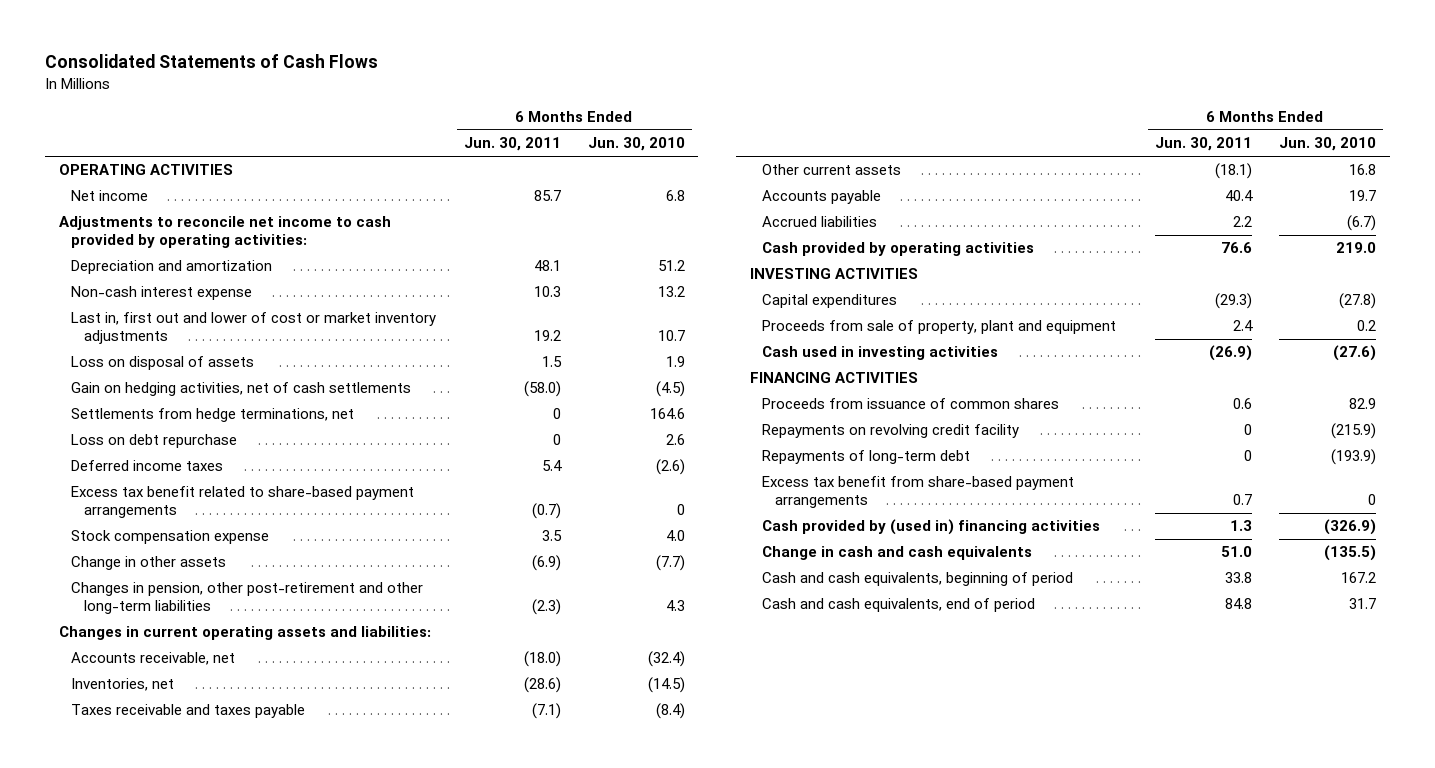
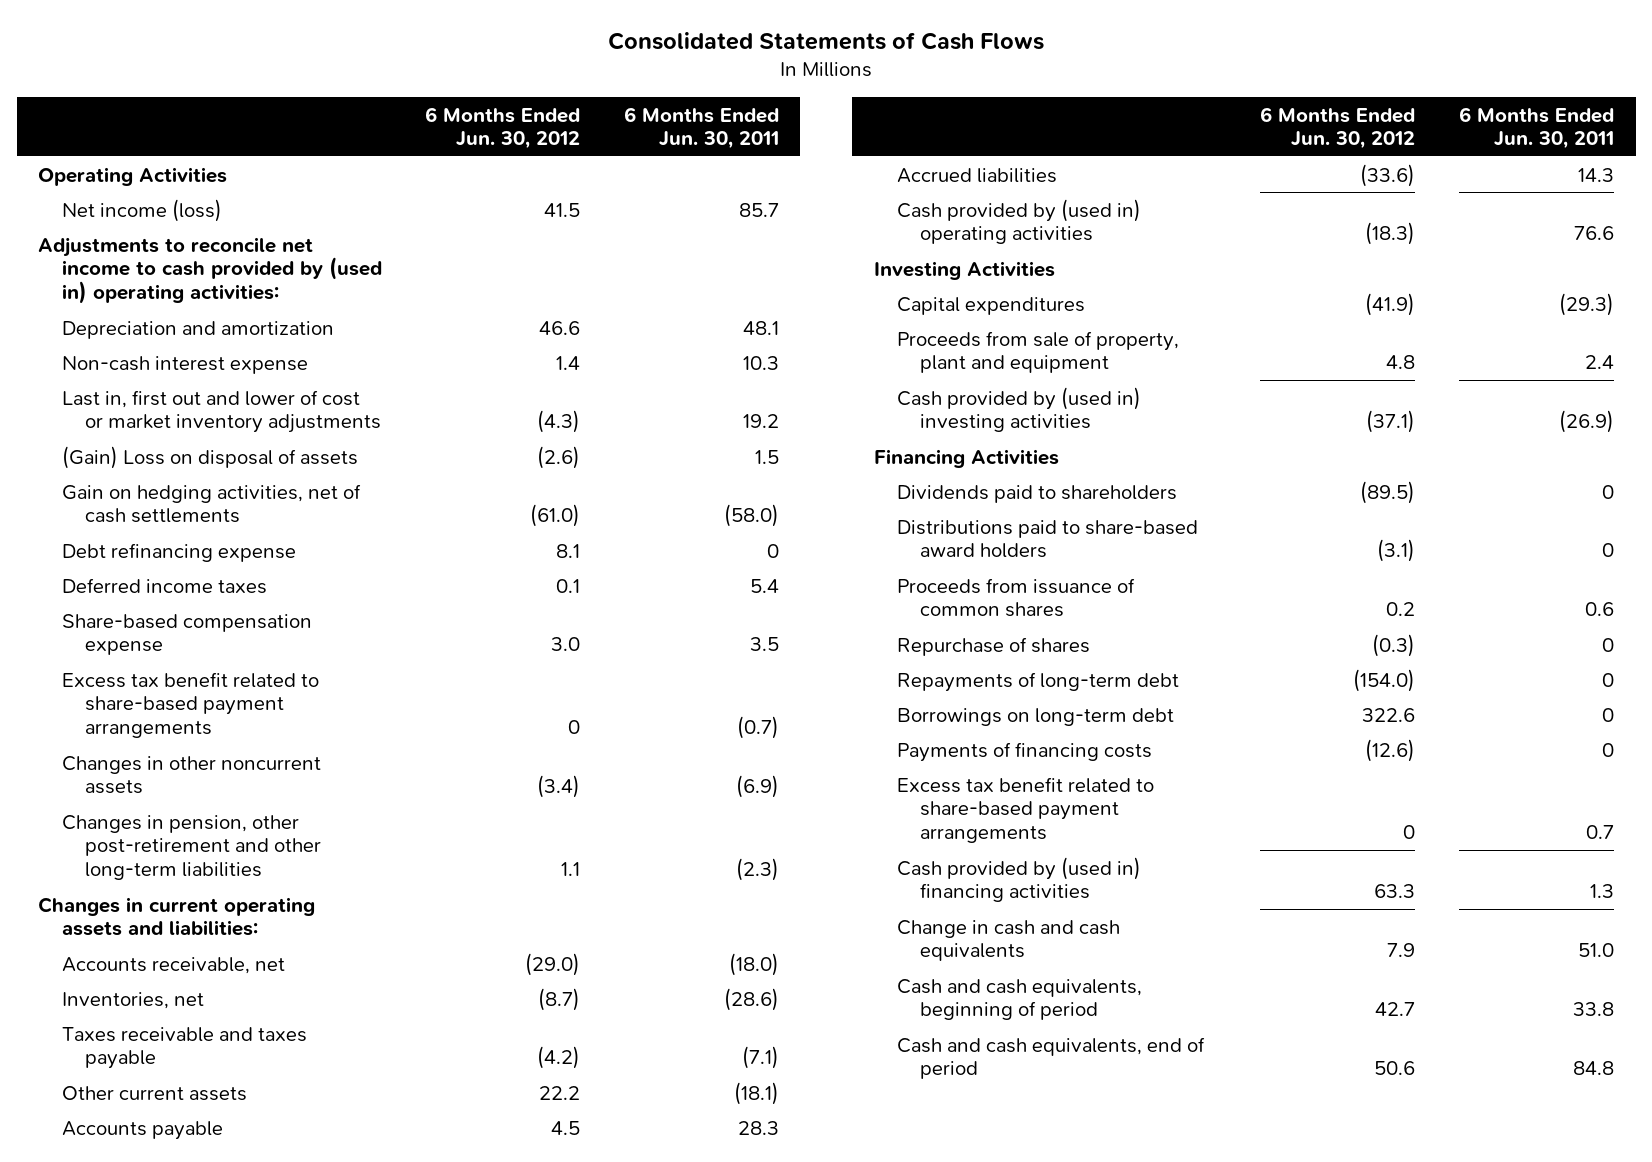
[587,137,685,152] Jun. 30, 2010 -> none
none -> [425,106,581,150] 6 Months Ended Jun. 30, 2012
[58,164,233,176] OPERATING ACTIVITIES -> [38,166,228,186] Operating Activities
[71,190,149,202] Net income -> [61,198,222,222] Net income (loss)
[58,216,391,249] Adjustments to reconcile net income to cash provided by operating activities: -> [38,236,382,305] Adjustments to reconcile net income to cash provided by (used in) operating activities:
[71,356,255,371] Loss on disposal of assets -> [61,445,358,469] (Gain) Loss on disposal of assets
[71,408,355,423] Settlements from hedge terminations, net -> none
[71,434,238,449] Loss on debt repurchase -> none
none -> [61,542,296,562] Debt refinancing expense
none -> [61,613,312,656] Share-based compensation expense
[71,530,270,545] Stock compensation expense -> none
[71,556,227,571] Change in other assets -> [61,755,321,795] Changes in other noncurrent assets
[1224,190,1253,202] 40.4 -> [737,1120,779,1135] 28.3
[1232,216,1252,228] 2.2 -> [1577,167,1614,182] 14.3
[762,242,1035,257] Cash provided by operating activities -> [896,198,1141,245] Cash provided by (used in) operating activities
[749,268,918,280] INVESTING ACTIVITIES -> [873,260,1055,280] Investing Activities
[762,346,999,361] Cash used in investing activities -> [896,386,1141,433] Cash provided by (used in) investing activities
[749,372,918,384] FINANCING ACTIVITIES -> [873,448,1059,468] Financing Activities
none -> [896,484,1177,503] Dividends paid to shareholders
none -> [896,519,1198,559] Distributions paid to share-based award holders
[762,424,1020,439] Repayments on revolving credit facility -> none
none -> [896,636,1090,656] Repurchase of shares
none -> [896,707,1174,726] Borrowings on long-term debt
none -> [896,741,1152,762] Payments of financing costs
[762,476,1075,509] Excess tax benefit from share-based payment arrangements -> [896,776,1154,844] Excess tax benefit related to share-based payment arrangements

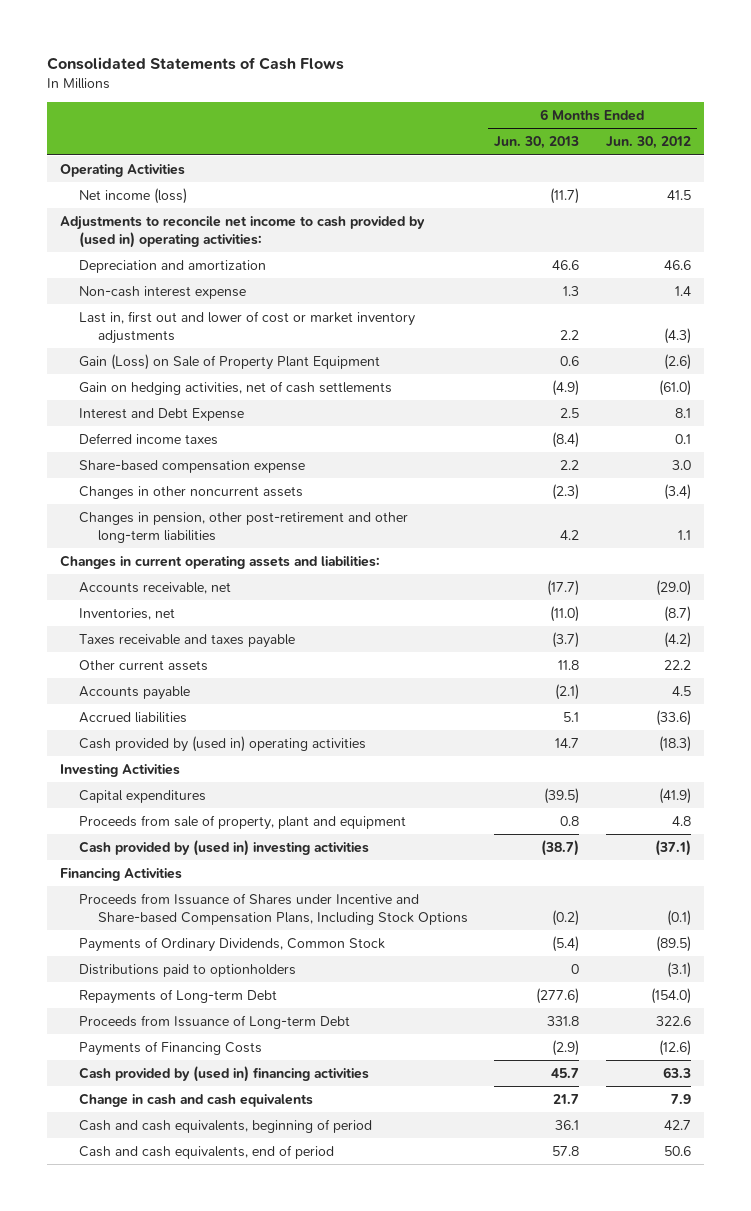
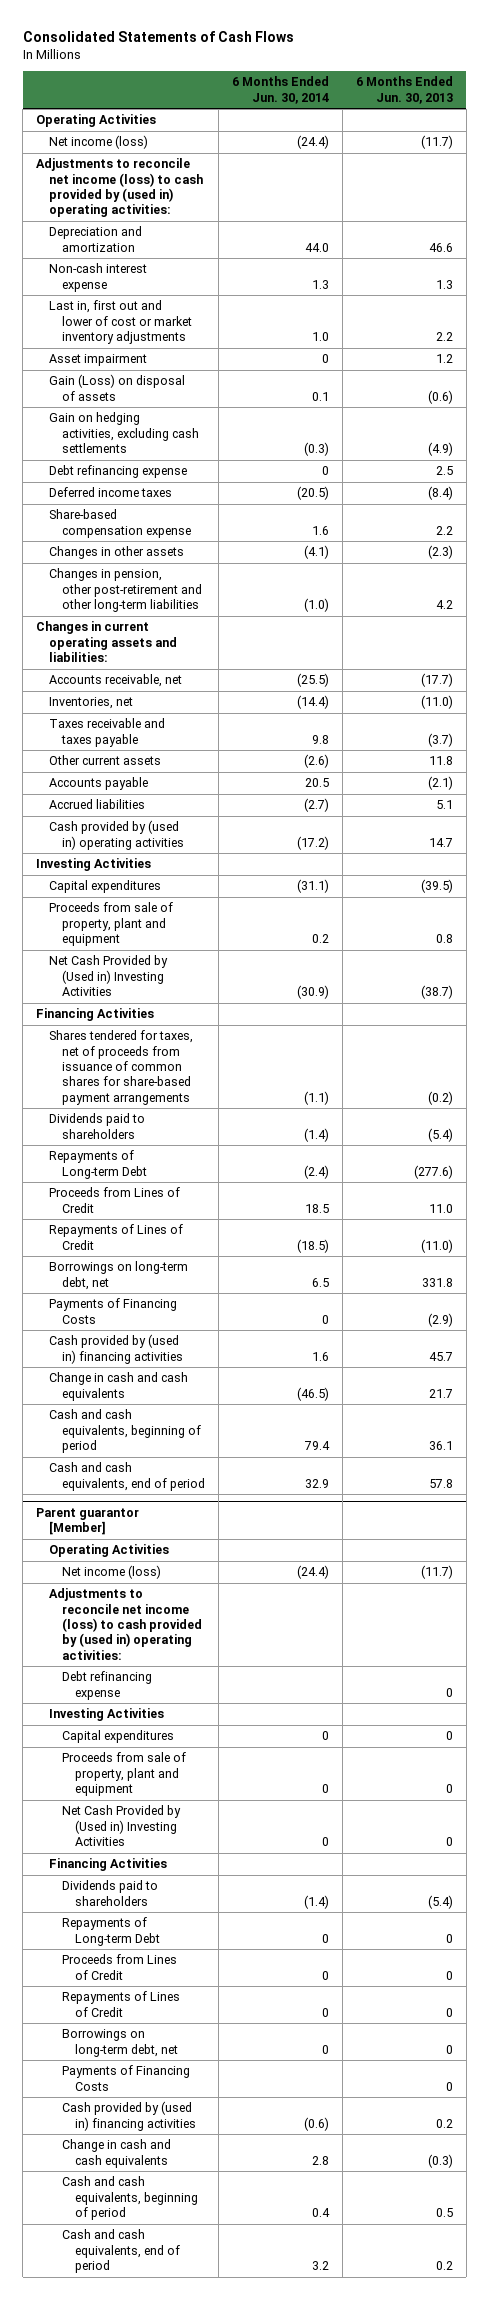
[605,136,691,150] Jun. 30, 2012 -> none
none -> [232,76,330,104] 6 Months Ended Jun. 30, 2014
[60,216,426,248] Adjustments to reconcile net income to cash provided by (used in) operating activities: -> [36,158,204,218] Adjustments to reconcile net income (loss) to cash provided by (used in) operating activities:
none -> [49,354,148,367] Asset impairment
[78,354,380,371] Gain (Loss) on Sale of Property Plant Equipment -> [49,374,186,401] Gain (Loss) on disposal of assets
[560,356,580,367] 0.6 -> [428,389,454,404] (0.6)
[78,381,392,396] Gain on hedging activities, net of cash settlements -> [49,412,200,454] Gain on hedging activities, excluding cash settlements
[78,408,244,422] Interest and Debt Expense -> [49,465,188,479] Debt refinancing expense
[78,486,303,500] Changes in other noncurrent assets -> [49,546,185,560] Changes in other assets
[78,840,369,857] Cash provided by (used in) investing activities -> [49,955,169,997] Net Cash Provided by (Used in) Investing Activities
[78,893,468,925] Proceeds from Issuance of Shares under Incentive and Share-based Compensation Plans, Including Stock Options -> none
[78,964,296,978] Distributions paid to optionholders -> none
none -> [49,1030,194,1105] Shares tendered for taxes, net of proceeds from issuance of common shares for share-based payment arrangements
[78,937,385,953] Payments of Ordinary Dividends, Common Stock -> [49,1113,146,1139] Dividends paid to shareholders
none -> [49,1187,181,1213] Proceeds from Lines of Credit
none -> [49,1224,184,1250] Repayments of Lines of Credit
[78,1015,350,1030] Proceeds from Issuance of Long-term Debt -> [49,1261,189,1290] Borrowings on long-term debt, net
none -> [36,1508,140,1536] Parent guarantor [Member]
none -> [49,1544,170,1558] Operating Activities
none -> [62,1565,162,1580] Net income (loss)
none -> [49,1588,203,1660] Adjustments to reconcile net income (loss) to cash provided by (used in) operating activities:
none -> [62,1671,153,1700] Debt refinancing expense
none -> [49,1708,165,1722] Investing Activities
none -> [62,1730,175,1744] Capital expenditures
none -> [62,1752,187,1797] Proceeds from sale of property, plant and equipment
none -> [62,1805,182,1847] Net Cash Provided by (Used in) Investing Activities
none -> [49,1858,168,1872] Financing Activities
none -> [62,1880,159,1906] Dividends paid to shareholders
none -> [62,1917,161,1946] Repayments of Long-term Debt
none -> [62,1954,178,1980] Proceeds from Lines of Credit
none -> [62,1991,181,2017] Repayments of Lines of Credit
none -> [62,2029,179,2057] Borrowings on long-term debt, net
none -> [62,2065,191,2091] Payments of Financing Costs
none -> [62,2101,197,2131] Cash provided by (used in) financing activities
none -> [62,2139,172,2168] Change in cash and cash equivalents
none -> [62,2176,199,2221] Cash and cash equivalents, beginning of period
none -> [62,2229,181,2274] Cash and cash equivalents, end of period

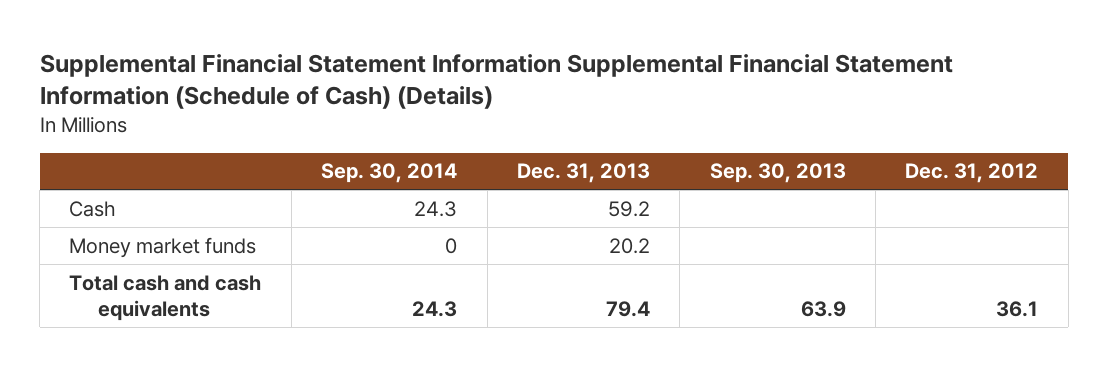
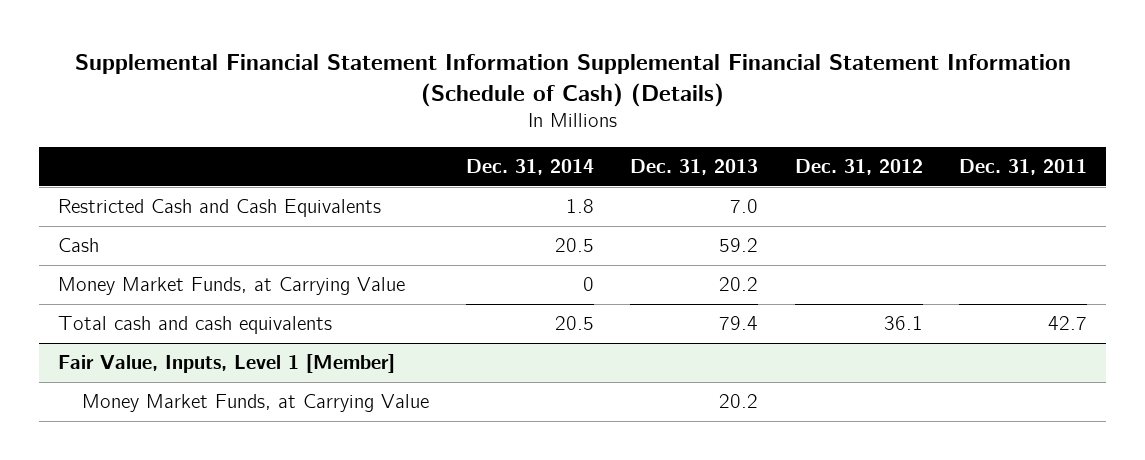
[321,163,458,184] Sep. 30, 2014 -> none
[709,163,846,184] Sep. 30, 2013 -> none
none -> [465,159,594,176] Dec. 31, 2014
none -> [959,159,1088,176] Dec. 31, 2011
none -> [57,199,381,218] Restricted Cash and Cash Equivalents
[69,236,257,258] Money market funds -> [57,277,405,296] Money Market Funds, at Carrying Value
none -> [57,354,395,374] Fair Value, Inputs, Level 1 [Member]
none -> [82,394,430,413] Money Market Funds, at Carrying Value

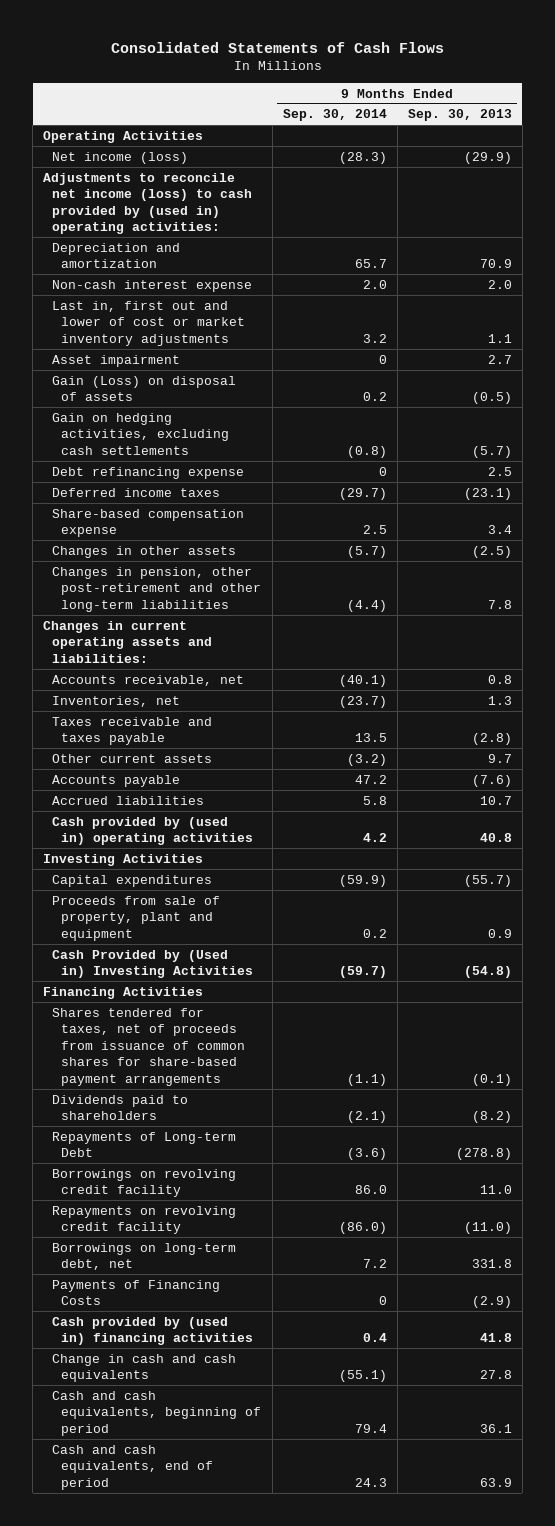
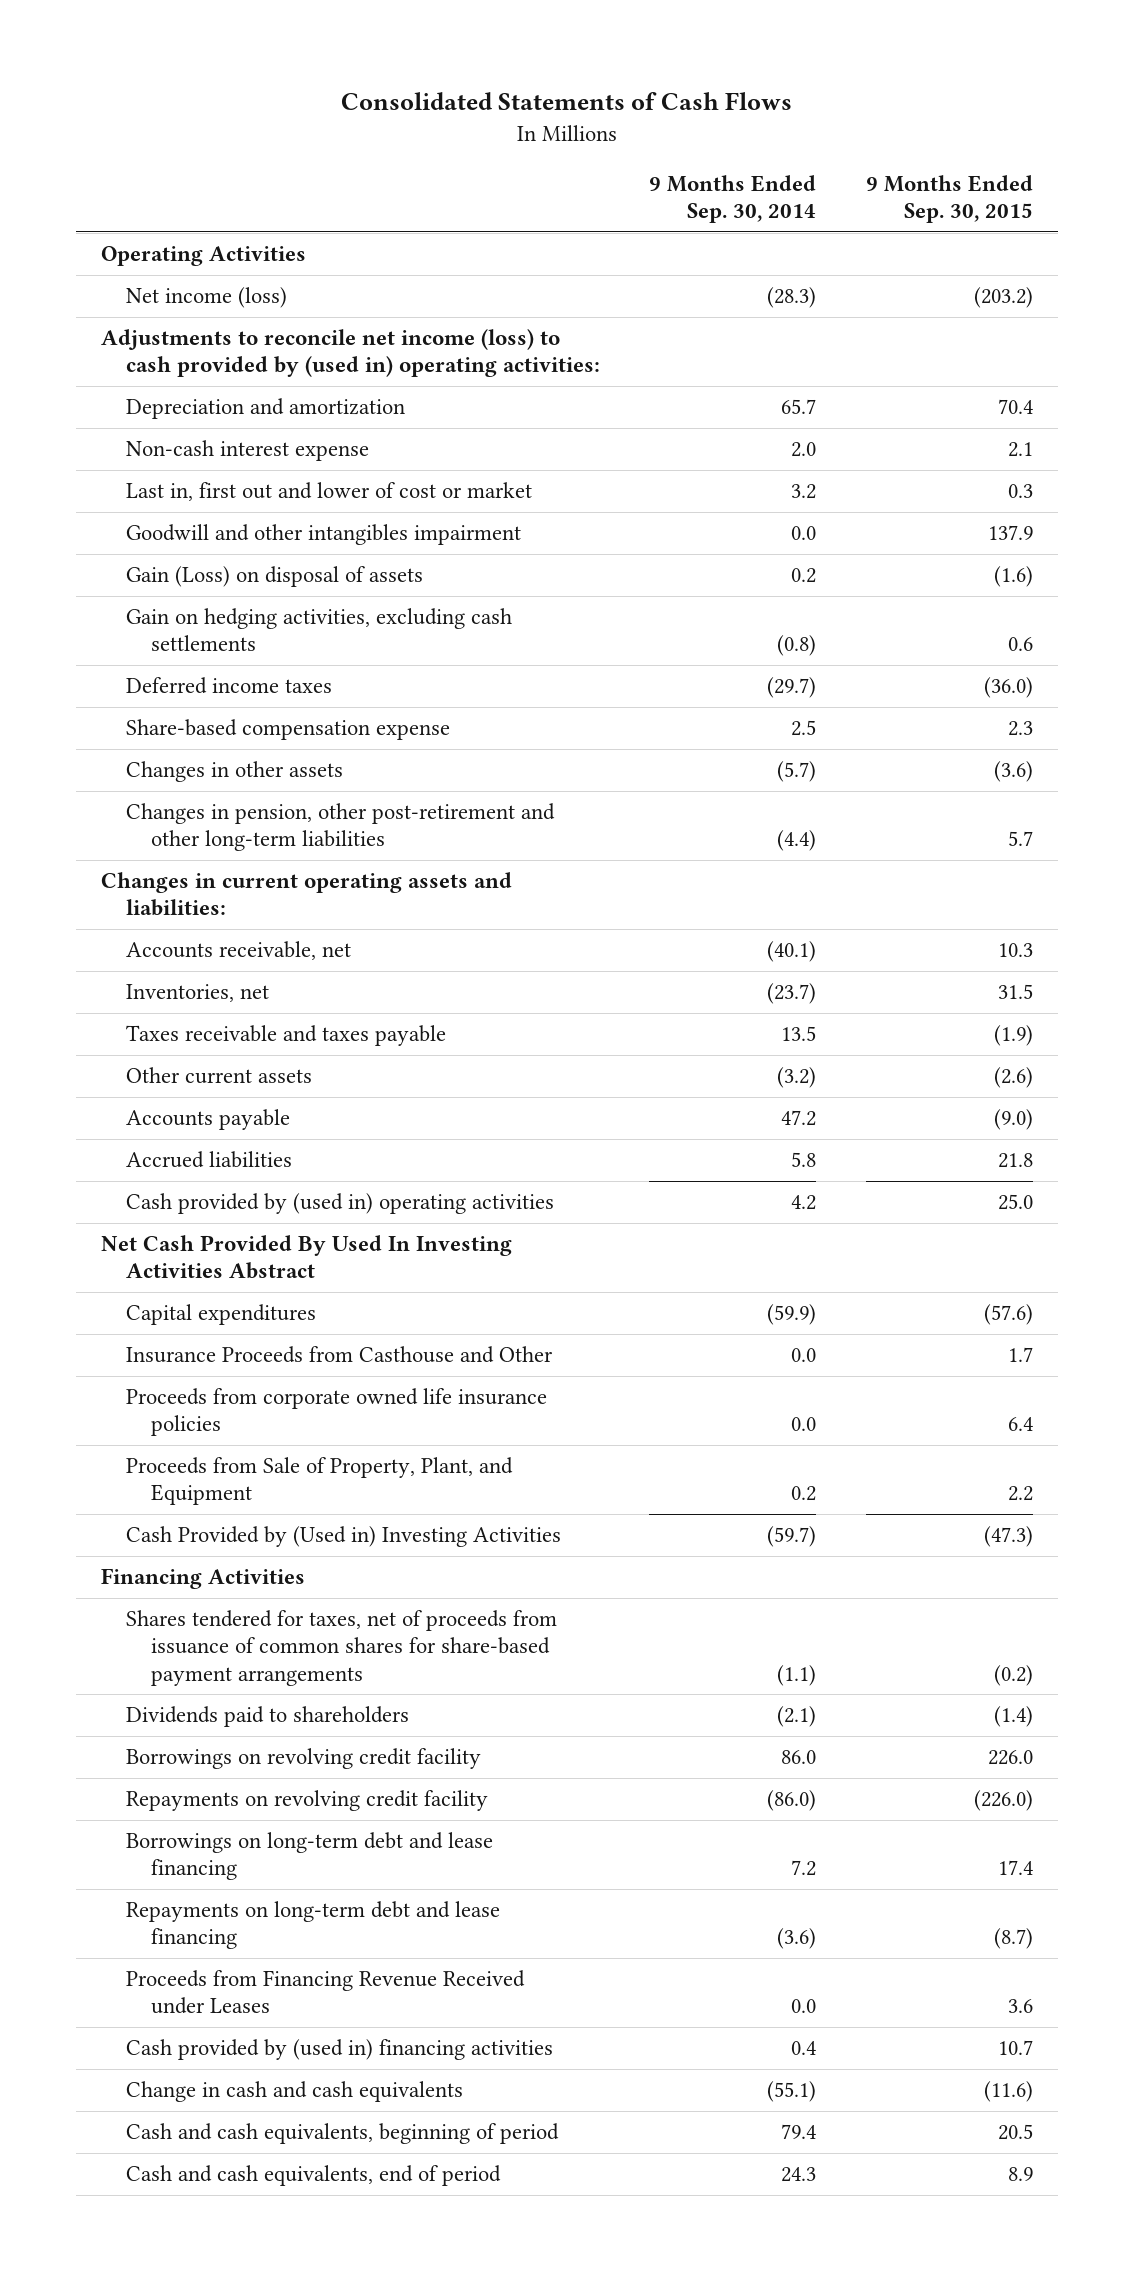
[407,109,512,122] Sep. 30, 2013 -> none
none -> [866,174,1034,224] 9 Months Ended Sep. 30, 2015
[52,354,181,367] Asset impairment -> none
[52,300,246,346] Last in, first out and lower of cost or market inventory adjustments -> [125,482,532,502] Last in, first out and lower of cost or market
none -> [125,524,521,546] Goodwill and other intangibles impairment
[52,466,245,479] Debt refinancing expense -> none
[43,853,204,866] Investing Activities -> [100,1235,512,1280] Net Cash Provided By Used In Investing Activities Abstract
none -> [125,1346,553,1364] Insurance Proceeds from Casthouse and Other
none -> [125,1388,547,1437] Proceeds from corporate owned life insurance policies
[52,895,221,941] Proceeds from sale of property, plant and equipment -> [125,1457,513,1506] Proceeds from Sale of Property, Plant, and Equipment
[52,1131,237,1158] Repayments of Long-term Debt -> none
[52,1279,221,1306] Payments of Financing Costs -> none
[52,1242,237,1271] Borrowings on long-term debt, net -> [125,1832,493,1881] Borrowings on long-term debt and lease financing
none -> [125,1901,500,1950] Repayments on long-term debt and lease financing
none -> [125,1970,525,2015] Proceeds from Financing Revenue Received under Leases

